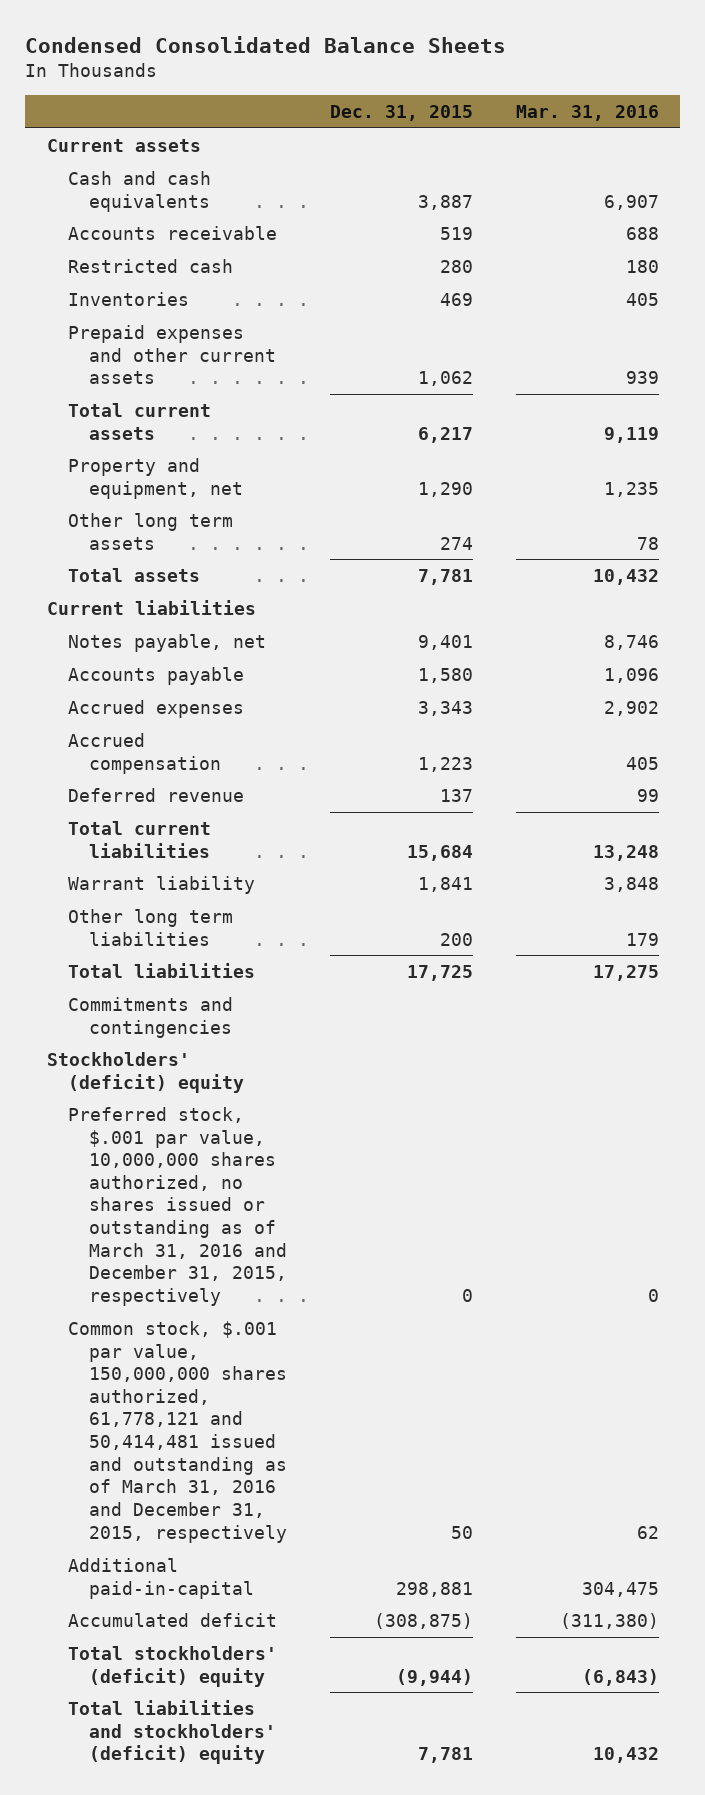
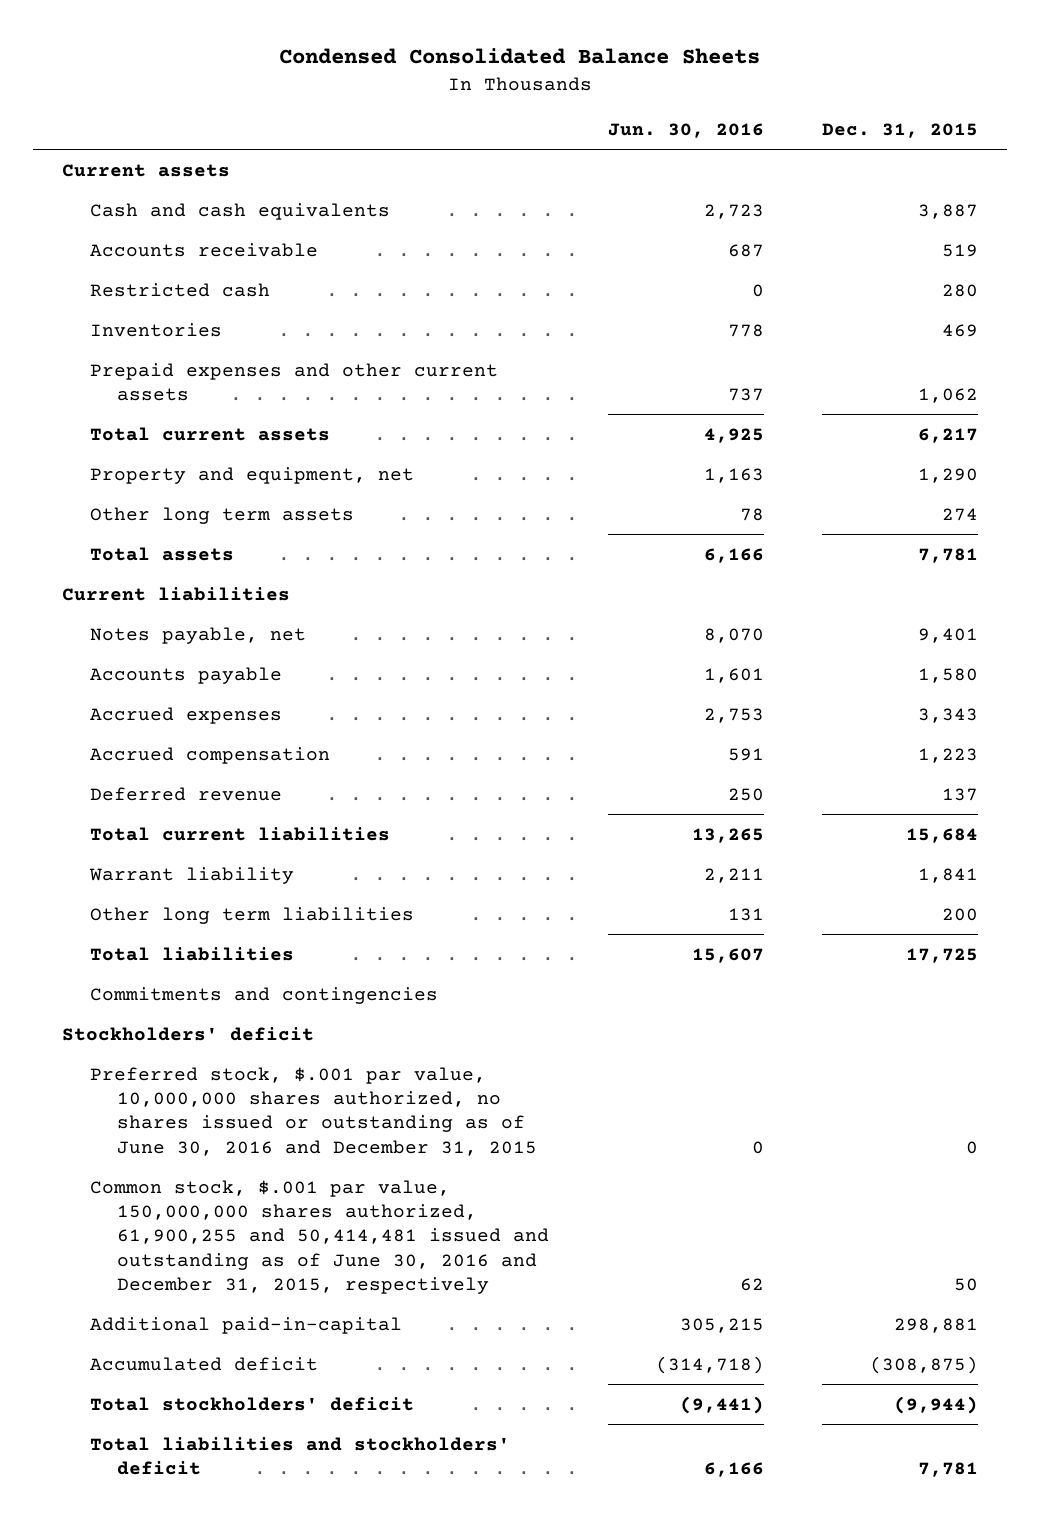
[515,104,659,121] Mar. 31, 2016 -> none
none -> [607,122,764,138] Jun. 30, 2016
[46,1051,244,1093] Stockholders' (deficit) equity -> [62,1026,315,1041] Stockholders' deficit
[67,1106,288,1307] Preferred stock, $.001 par value, 10,000,000 shares authorized, no shares issued or outstanding as of March 31, 2016 and December 31, 2015, respectively -> [89,1066,538,1156] Preferred stock, $.001 par value, 10,000,000 shares authorized, no shares issued or outstanding as of June 30, 2016 and December 31, 2015
[67,1320,288,1543] Common stock, $.001 par value, 150,000,000 shares authorized, 61,778,121 and 50,414,481 issued and outstanding as of March 31, 2016 and December 31, 2015, respectively -> [89,1179,550,1295] Common stock, $.001 par value, 150,000,000 shares authorized, 61,900,255 and 50,414,481 issued and outstanding as of June 30, 2016 and December 31, 2015, respectively
[67,1645,277,1687] Total stockholders' (deficit) equity -> [89,1396,414,1411] Total stockholders' deficit
[67,1699,277,1765] Total liabilities and stockholders' (deficit) equity -> [89,1436,510,1475] Total liabilities and stockholders' deficit

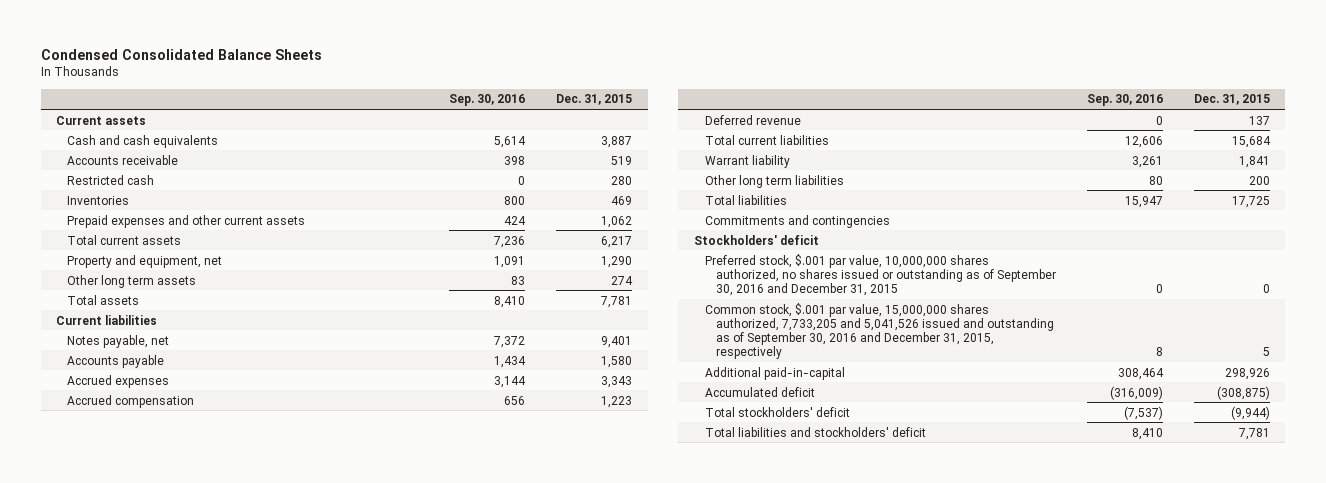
[607,122,764,138] Jun. 30, 2016 -> none
none -> [449,94,526,107] Sep. 30, 2016
[89,1066,538,1156] Preferred stock, $.001 par value, 10,000,000 shares authorized, no shares issued or outstanding as of June 30, 2016 and December 31, 2015 -> [704,253,1056,297] Preferred stock, $.001 par value, 10,000,000 shares authorized, no shares issued or outstanding as of September 30, 2016 and December 31, 2015
[89,1179,550,1295] Common stock, $.001 par value, 150,000,000 shares authorized, 61,900,255 and 50,414,481 issued and outstanding as of June 30, 2016 and December 31, 2015, respectively -> [704,302,1054,360] Common stock, $.001 par value, 15,000,000 shares authorized, 7,733,205 and 5,041,526 issued and outstanding as of September 30, 2016 and December 31, 2015, respectively
[954,1278,979,1292] 50 -> [1262,347,1270,357] 5
[894,1317,979,1333] 298,881 -> [1224,367,1270,380] 298,926

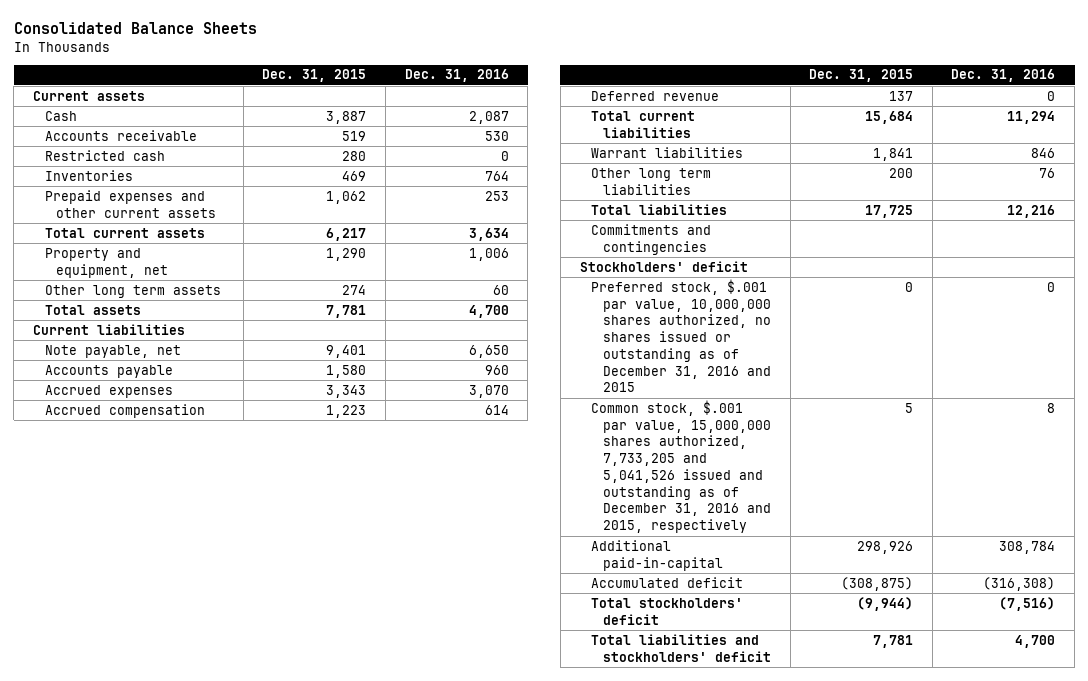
[40,48,322,60] Condensed Consolidated Balance Sheets -> [13,21,257,34] Consolidated Balance Sheets
[449,94,526,107] Sep. 30, 2016 -> none
none -> [404,69,509,83] Dec. 31, 2016
[67,134,219,148] Cash and cash equivalents -> [44,110,77,121] Cash
[67,334,170,348] Notes payable, net -> [44,344,181,358] Note payable, net
[704,154,790,168] Warrant liability -> [591,146,744,158] Warrant liabilities
[704,253,1056,297] Preferred stock, $.001 par value, 10,000,000 shares authorized, no shares issued or outstanding as of September 30, 2016 and December 31, 2015 -> [591,278,771,393] Preferred stock, $.001 par value, 10,000,000 shares authorized, no shares issued or outstanding as of December 31, 2016 and 2015
[704,302,1054,360] Common stock, $.001 par value, 15,000,000 shares authorized, 7,733,205 and 5,041,526 issued and outstanding as of September 30, 2016 and December 31, 2015, respectively -> [591,399,771,534] Common stock, $.001 par value, 15,000,000 shares authorized, 7,733,205 and 5,041,526 issued and outstanding as of December 31, 2016 and 2015, respectively

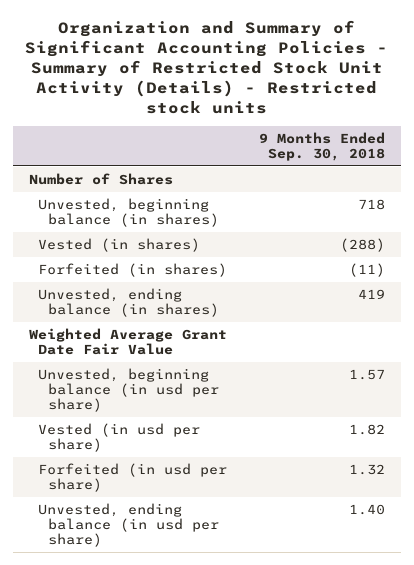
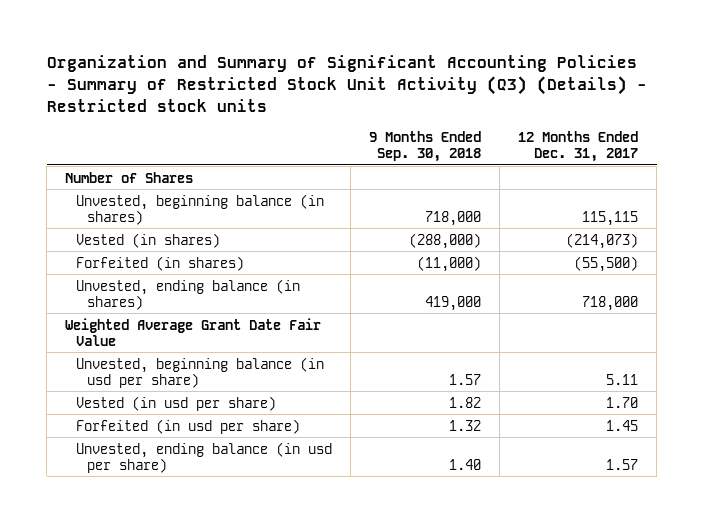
[24,19,388,115] Organization and Summary of Significant Accounting Policies - Summary of Restricted Stock Unit Activity (Details) - Restricted stock units -> [46,55,647,112] Organization and Summary of Significant Accounting Policies - Summary of Restricted Stock Unit Activity (Q3) (Details) - Restricted stock units
none -> [518,131,639,163] 12 Months Ended Dec. 31, 2017
[358,198,386,210] 718 -> [425,210,482,226] 718,000
[340,237,386,252] (288) -> [409,232,482,249] (288,000)
[349,262,386,277] (11) -> [417,255,482,272] (11,000)
[358,288,386,299] 419 -> [425,295,482,311] 419,000

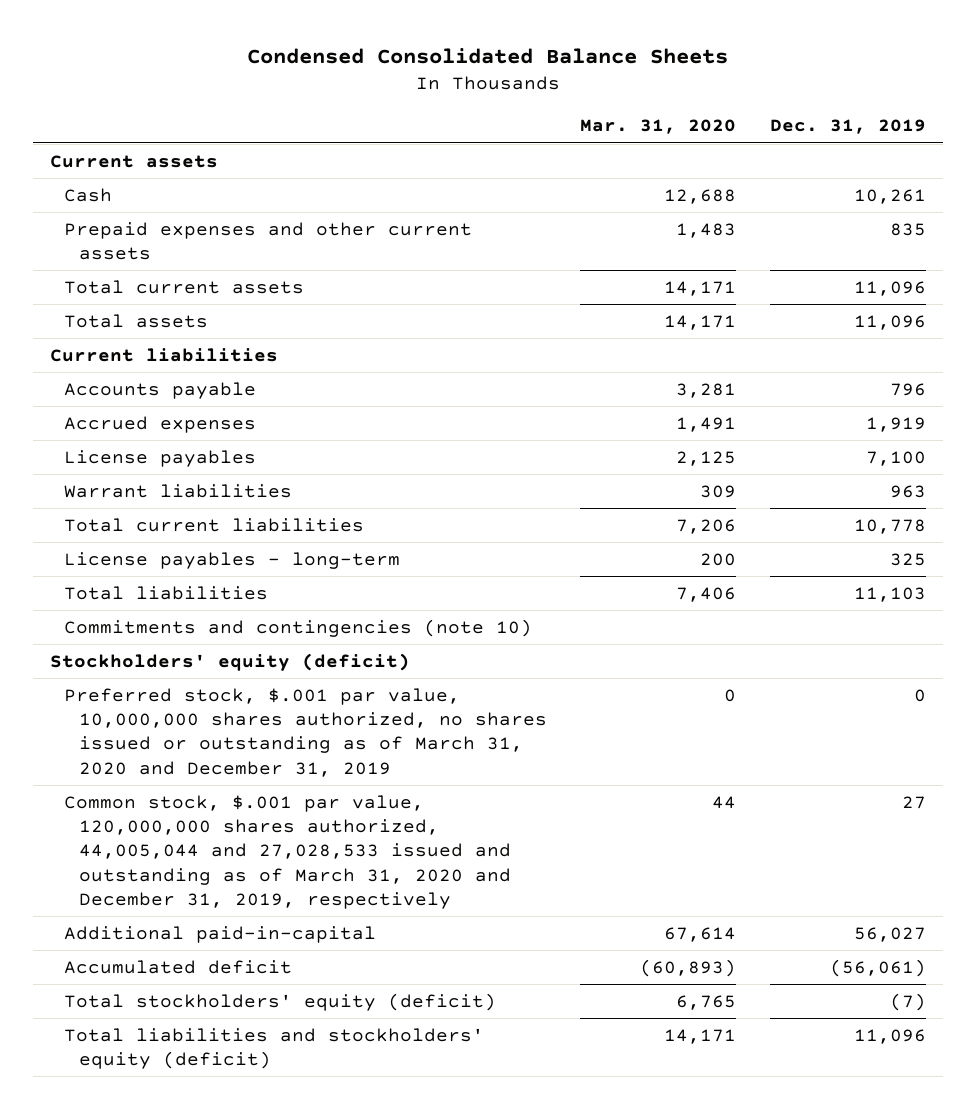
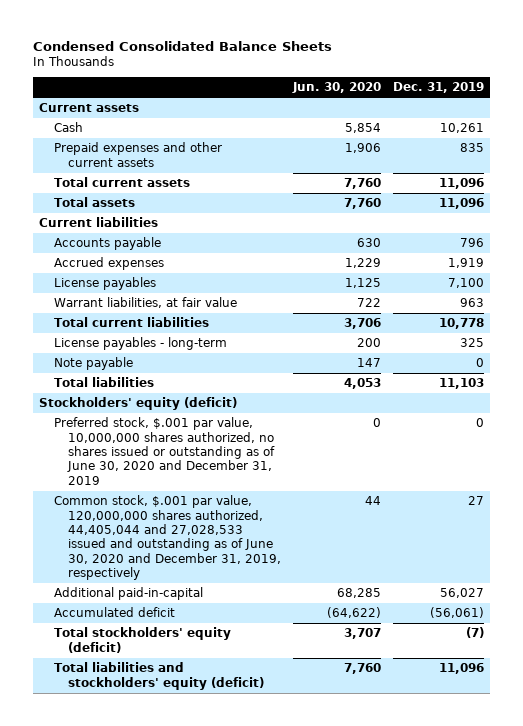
[580,119,737,135] Mar. 31, 2020 -> none
none -> [292,82,382,94] Jun. 30, 2020
[64,483,293,498] Warrant liabilities -> [53,297,237,309] Warrant liabilities, at fair value
none -> [53,357,133,371] Note payable
[64,618,533,637] Commitments and contingencies (note 10) -> none
[64,687,547,777] Preferred stock, $.001 par value, 10,000,000 shares authorized, no shares issued or outstanding as of March 31, 2020 and December 31, 2019 -> [53,417,276,485] Preferred stock, $.001 par value, 10,000,000 shares authorized, no shares issued or outstanding as of June 30, 2020 and December 31, 2019
[64,794,511,910] Common stock, $.001 par value, 120,000,000 shares authorized, 44,005,044 and 27,028,533 issued and outstanding as of March 31, 2020 and December 31, 2019, respectively -> [53,495,282,581] Common stock, $.001 par value, 120,000,000 shares authorized, 44,405,044 and 27,028,533 issued and outstanding as of June 30, 2020 and December 31, 2019, respectively

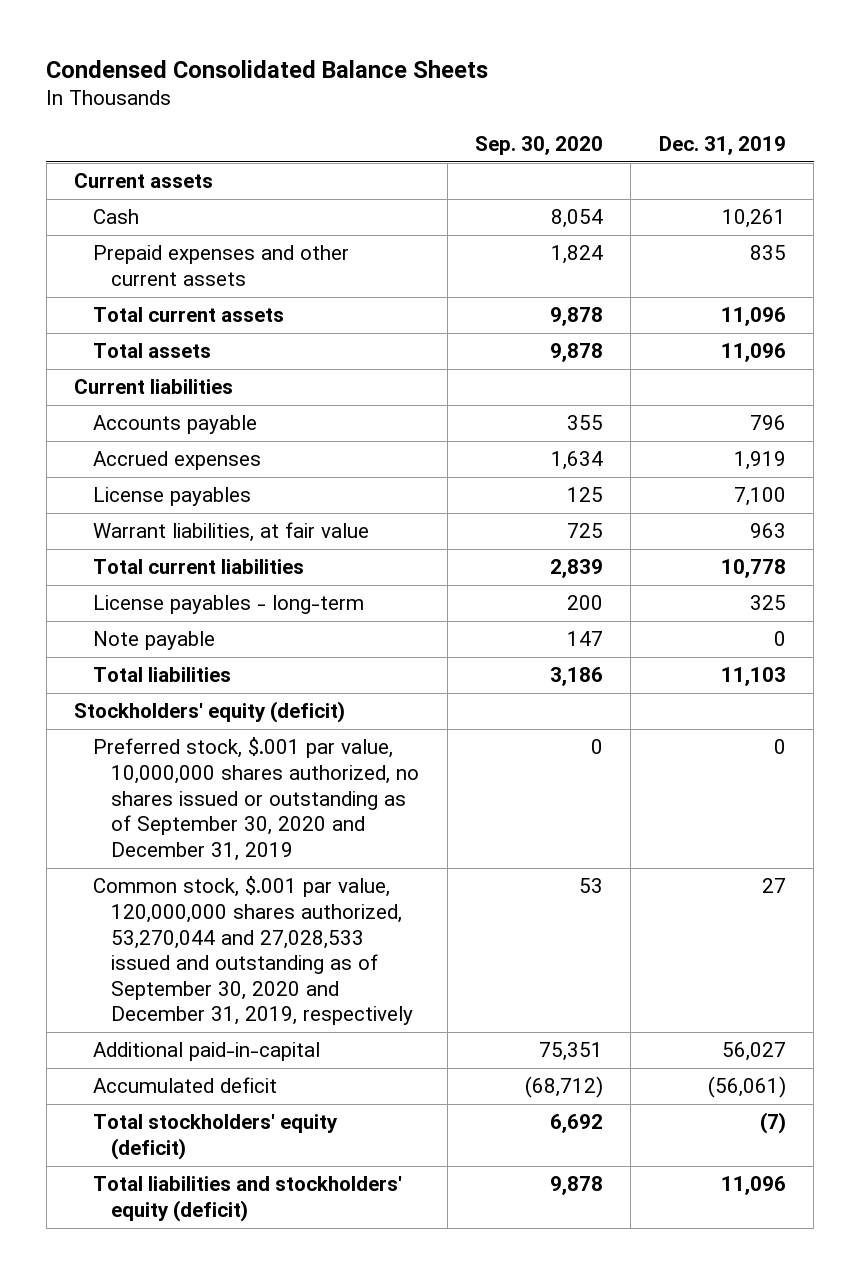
[292,82,382,94] Jun. 30, 2020 -> none
none -> [474,135,603,155] Sep. 30, 2020
[53,417,276,485] Preferred stock, $.001 par value, 10,000,000 shares authorized, no shares issued or outstanding as of June 30, 2020 and December 31, 2019 -> [92,737,420,861] Preferred stock, $.001 par value, 10,000,000 shares authorized, no shares issued or outstanding as of September 30, 2020 and December 31, 2019
[53,495,282,581] Common stock, $.001 par value, 120,000,000 shares authorized, 44,405,044 and 27,028,533 issued and outstanding as of June 30, 2020 and December 31, 2019, respectively -> [92,876,414,1026] Common stock, $.001 par value, 120,000,000 shares authorized, 53,270,044 and 27,028,533 issued and outstanding as of September 30, 2020 and December 31, 2019, respectively

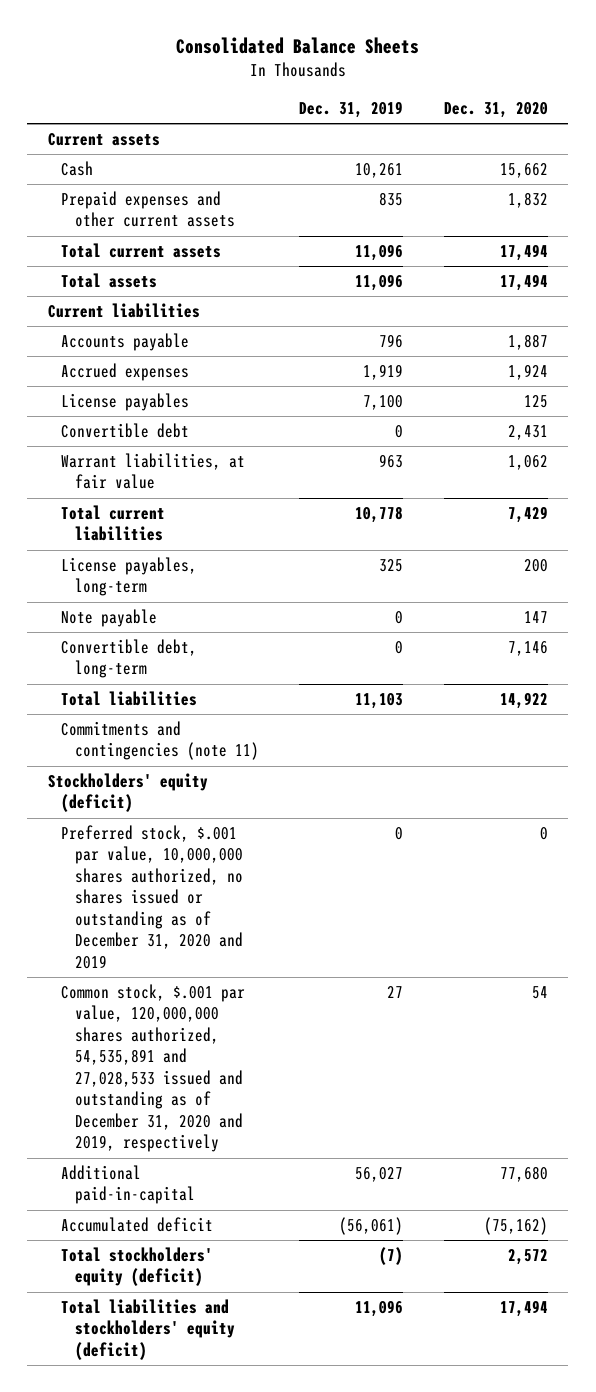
[46,59,489,78] Condensed Consolidated Balance Sheets -> [175,37,419,55] Consolidated Balance Sheets
[474,135,603,155] Sep. 30, 2020 -> none
none -> [444,102,549,119] Dec. 31, 2020
none -> [61,422,190,438] Convertible debt
[92,595,364,615] License payables - long-term -> [61,556,198,597] License payables, long-term
none -> [61,638,198,679] Convertible debt, long-term
none -> [61,720,259,761] Commitments and contingencies (note 11)
[92,737,420,861] Preferred stock, $.001 par value, 10,000,000 shares authorized, no shares issued or outstanding as of September 30, 2020 and December 31, 2019 -> [61,824,243,969] Preferred stock, $.001 par value, 10,000,000 shares authorized, no shares issued or outstanding as of December 31, 2020 and 2019
[92,876,414,1026] Common stock, $.001 par value, 120,000,000 shares authorized, 53,270,044 and 27,028,533 issued and outstanding as of September 30, 2020 and December 31, 2019, respectively -> [61,983,246,1153] Common stock, $.001 par value, 120,000,000 shares authorized, 54,535,891 and 27,028,533 issued and outstanding as of December 31, 2020 and 2019, respectively

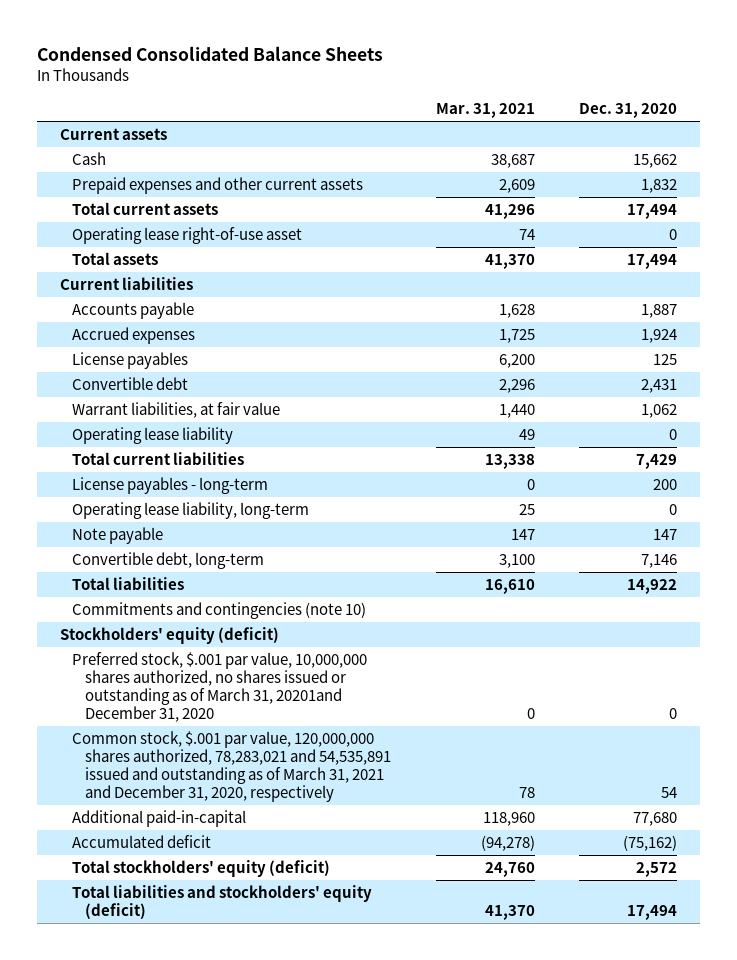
[175,37,419,55] Consolidated Balance Sheets -> [37,45,384,61] Condensed Consolidated Balance Sheets
[299,101,404,119] Dec. 31, 2019 -> none
none -> [435,103,535,119] Mar. 31, 2021
none -> [72,226,303,244] Operating lease right-of-use asset
none -> [72,426,234,444] Operating lease liability
[61,556,198,597] License payables, long-term -> [72,476,269,494] License payables - long-term
none -> [72,501,310,519] Operating lease liability, long-term
[61,720,259,761] Commitments and contingencies (note 11) -> [72,601,367,619] Commitments and contingencies (note 10)
[61,824,243,969] Preferred stock, $.001 par value, 10,000,000 shares authorized, no shares issued or outstanding as of December 31, 2020 and 2019 -> [72,651,368,722] Preferred stock, $.001 par value, 10,000,000 shares authorized, no shares issued or outstanding as of March 31, 20201and December 31, 2020
[61,983,246,1153] Common stock, $.001 par value, 120,000,000 shares authorized, 54,535,891 and 27,028,533 issued and outstanding as of December 31, 2020 and 2019, respectively -> [72,730,391,802] Common stock, $.001 par value, 120,000,000 shares authorized, 78,283,021 and 54,535,891 issued and outstanding as of March 31, 2021 and December 31, 2020, respectively

